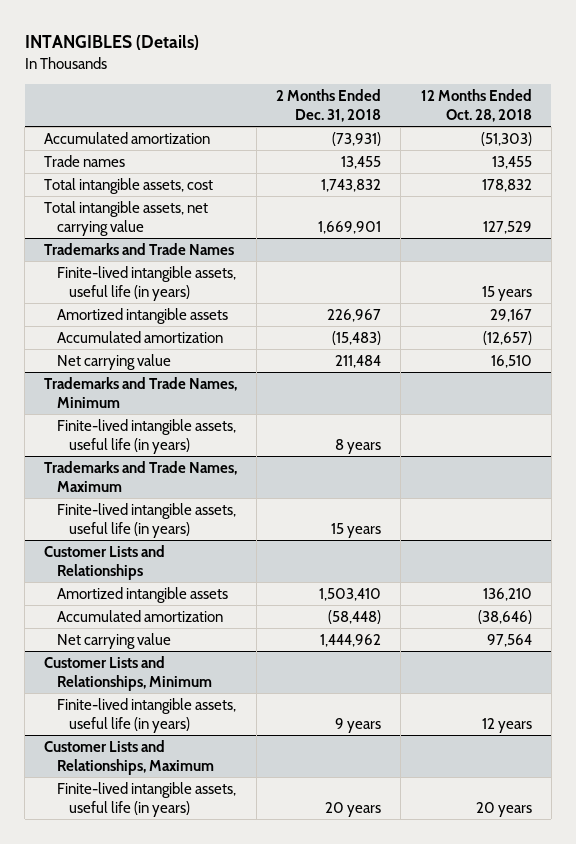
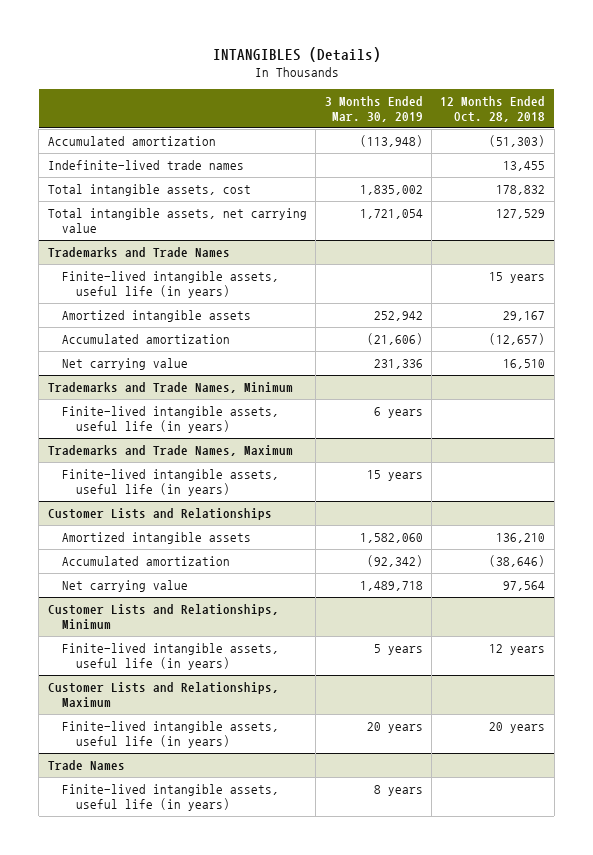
[276,89,382,122] 2 Months Ended Dec. 31, 2018 -> none
none -> [324,96,423,123] 3 Months Ended Mar. 30, 2019
[44,154,126,167] Trade names -> [47,159,244,170] Indefinite-lived trade names
none -> [47,759,125,770] Trade Names
none -> [61,783,279,812] Finite-lived intangible assets, useful life (in years)

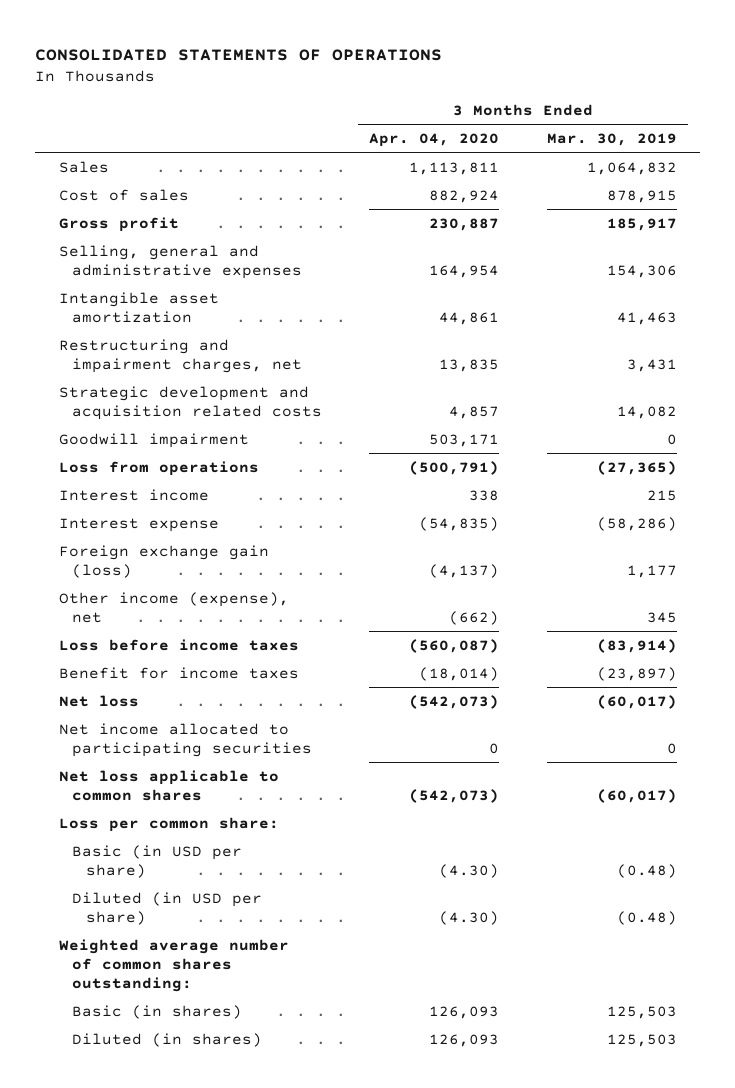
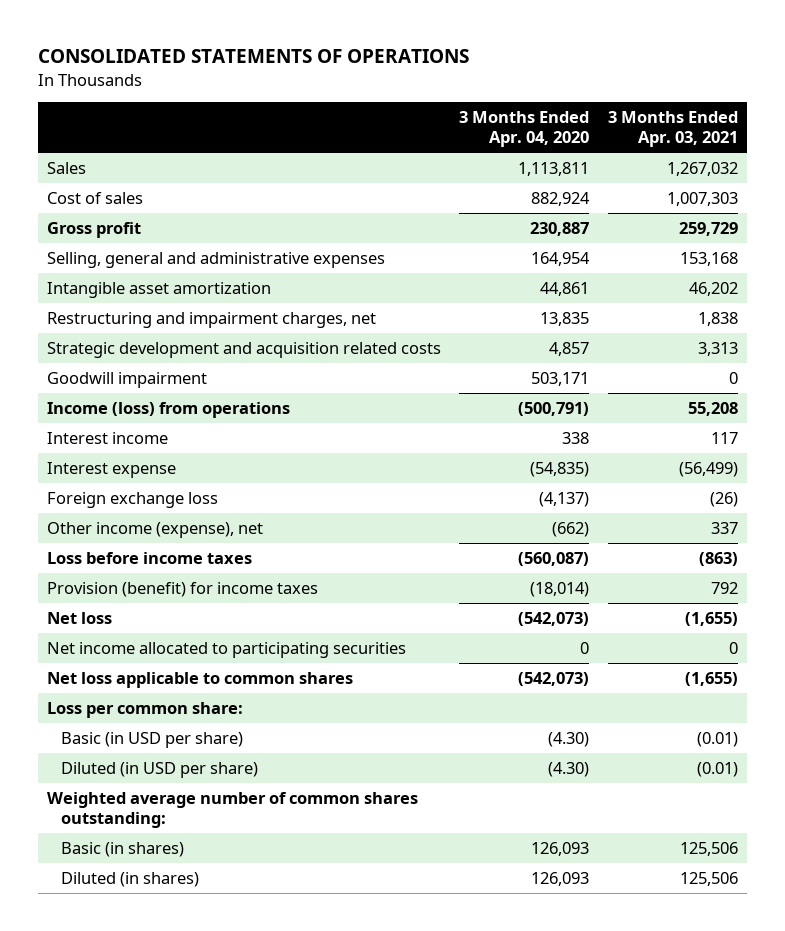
[546,132,677,146] Mar. 30, 2019 -> none
none -> [607,111,738,148] 3 Months Ended Apr. 03, 2021
[58,460,259,476] Loss from operations -> [46,401,290,418] Income (loss) from operations
[58,544,269,578] Foreign exchange gain (loss) -> [46,491,218,508] Foreign exchange loss
[58,666,299,679] Benefit for income taxes -> [46,581,318,597] Provision (benefit) for income taxes

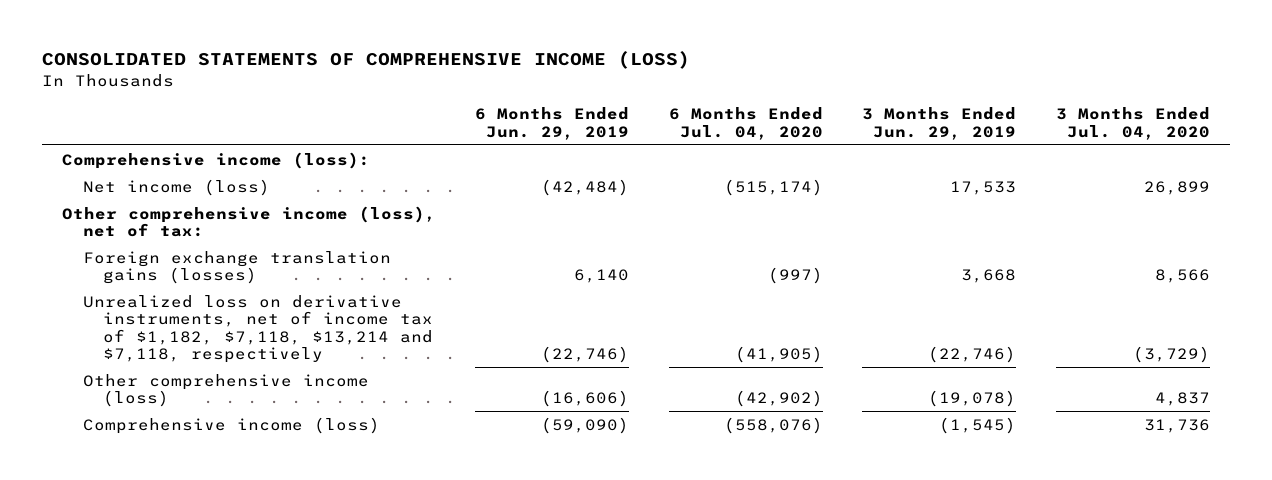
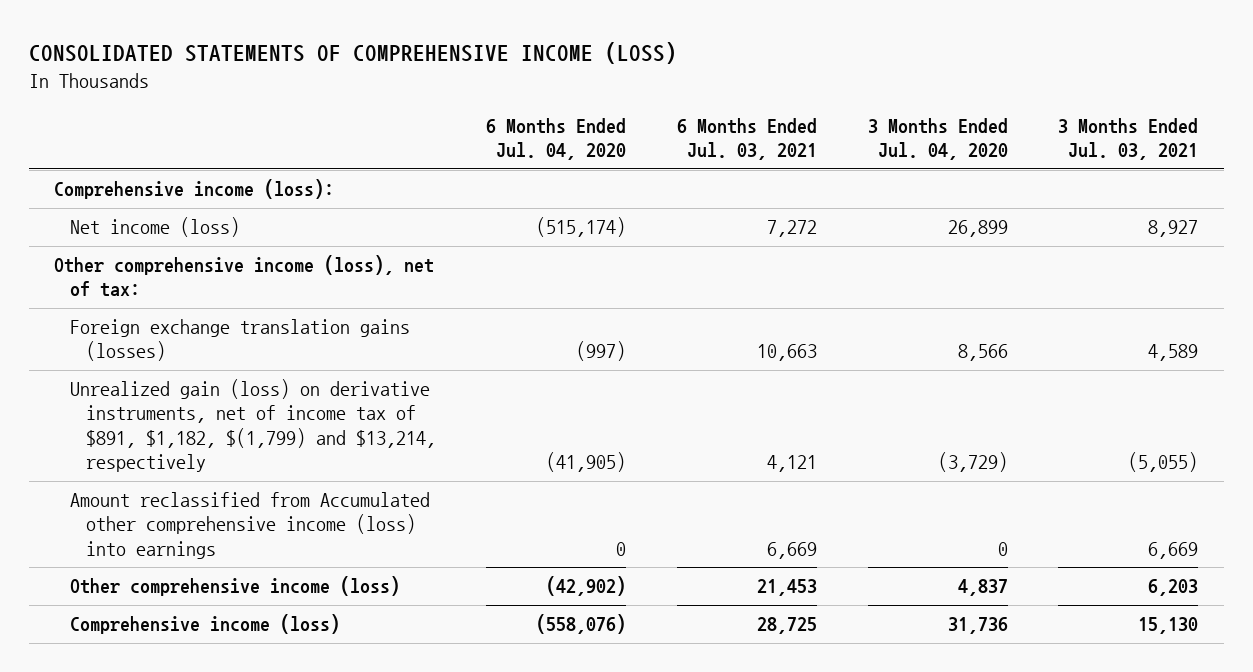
[475,107,630,140] 6 Months Ended Jun. 29, 2019 -> none
[862,107,1017,140] 3 Months Ended Jun. 29, 2019 -> none
none -> [676,117,817,161] 6 Months Ended Jul. 03, 2021
none -> [1058,117,1199,161] 3 Months Ended Jul. 03, 2021
[82,294,434,364] Unrealized loss on derivative instruments, net of income tax of $1,182, $7,118, $13,214 and $7,118, respectively -> [69,379,436,473] Unrealized gain (loss) on derivative instruments, net of income tax of $891, $1,182, $(1,799) and $13,214, respectively
none -> [69,492,430,559] Amount reclassified from Accumulated other comprehensive income (loss) into earnings

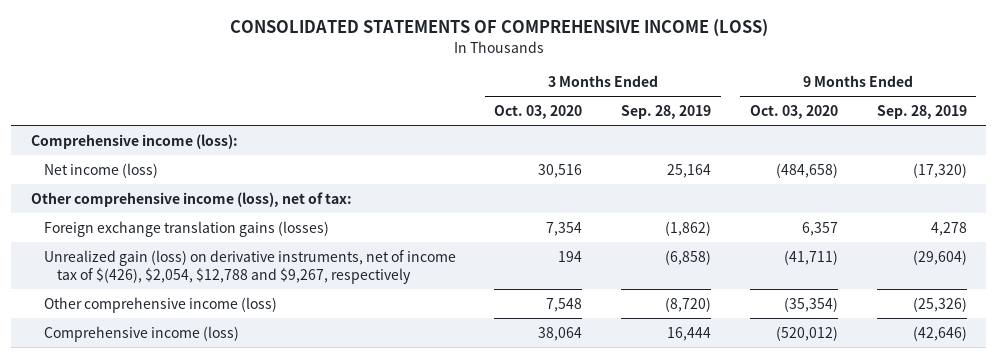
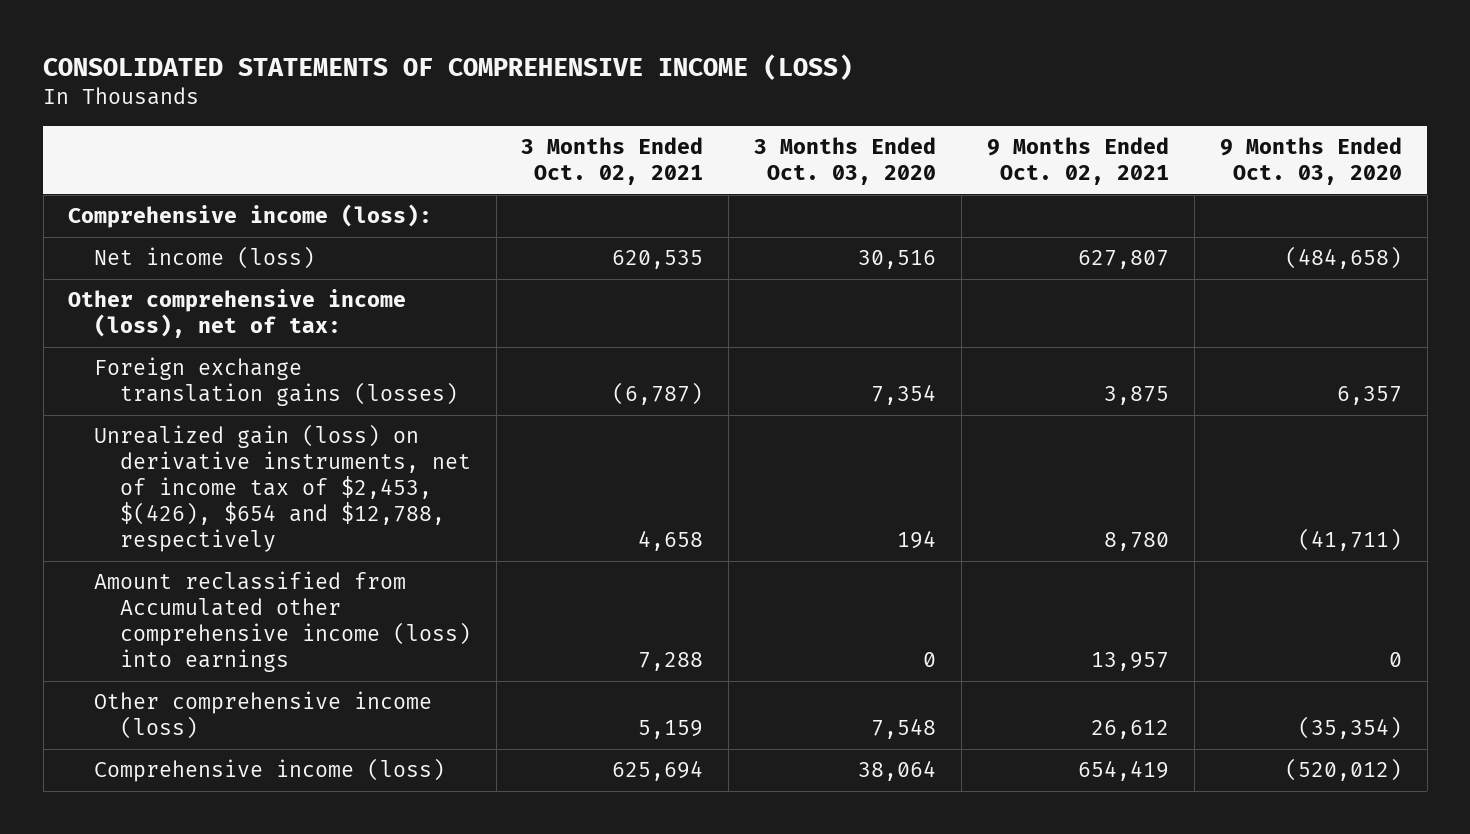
[621,104,712,119] Sep. 28, 2019 -> none
[876,104,967,119] Sep. 28, 2019 -> none
none -> [521,137,704,185] 3 Months Ended Oct. 02, 2021
none -> [986,137,1169,185] 9 Months Ended Oct. 02, 2021
[43,249,456,284] Unrealized gain (loss) on derivative instruments, net of income tax of $(426), $2,054, $12,788 and $9,267, respectively -> [94,424,471,553] Unrealized gain (loss) on derivative instruments, net of income tax of $2,453, $(426), $654 and $12,788, respectively
none -> [94,571,471,673] Amount reclassified from Accumulated other comprehensive income (loss) into earnings

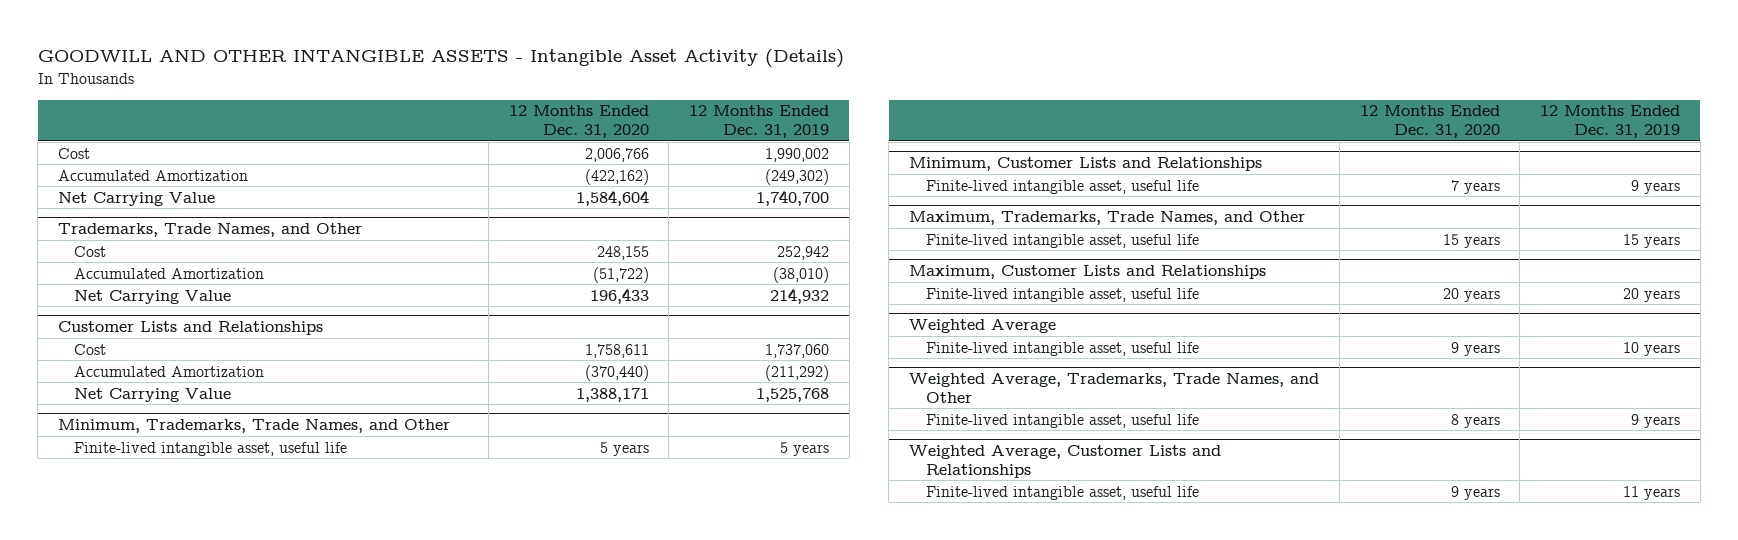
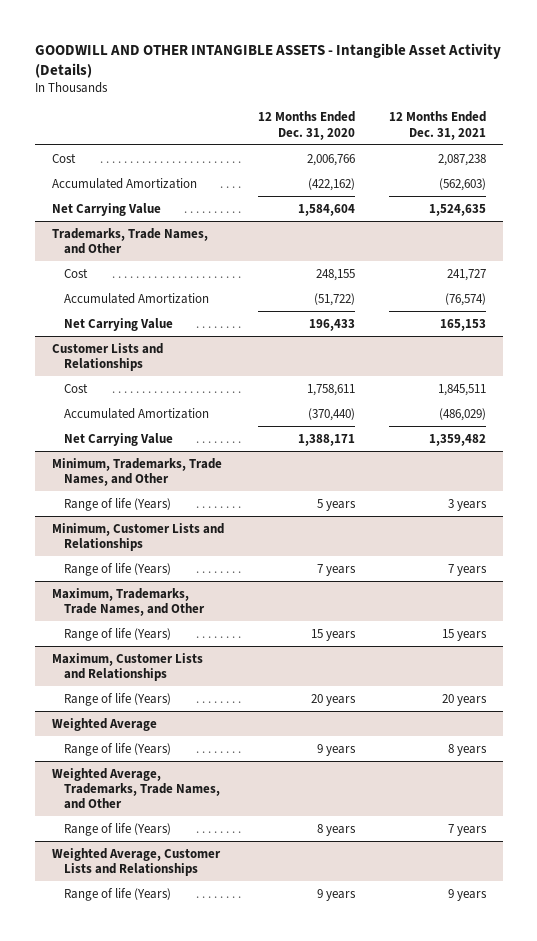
[689,105,830,138] 12 Months Ended Dec. 31, 2019 -> none
none -> [388,111,486,140] 12 Months Ended Dec. 31, 2021
[74,441,348,456] Finite-lived intangible asset, useful life -> [63,497,171,511] Range of life (Years)
[925,179,1199,194] Finite-lived intangible asset, useful life -> [63,562,171,576] Range of life (Years)
[925,233,1199,248] Finite-lived intangible asset, useful life -> [63,627,171,641] Range of life (Years)
[925,287,1199,302] Finite-lived intangible asset, useful life -> [63,692,171,706] Range of life (Years)
[925,341,1199,356] Finite-lived intangible asset, useful life -> [63,742,171,756] Range of life (Years)
[925,413,1199,428] Finite-lived intangible asset, useful life -> [63,822,171,836] Range of life (Years)
[925,485,1199,500] Finite-lived intangible asset, useful life -> [63,887,171,901] Range of life (Years)

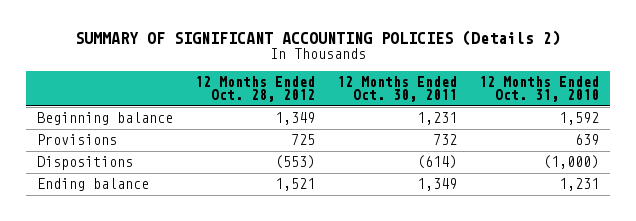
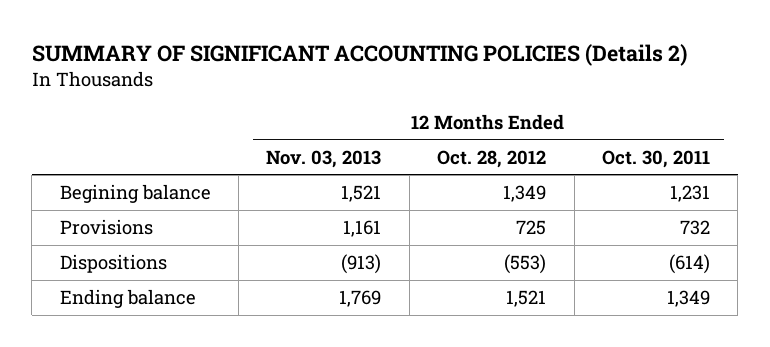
[478,75,599,103] 12 Months Ended Oct. 31, 2010 -> none
none -> [266,149,382,168] Nov. 03, 2013
[36,112,173,126] Beginning balance -> [59,184,211,204] Begining balance

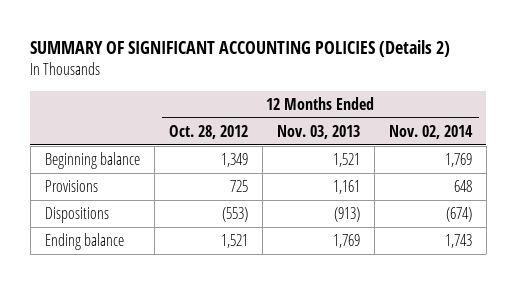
[601,149,710,168] Oct. 30, 2011 -> none
none -> [388,124,473,139] Nov. 02, 2014
[59,184,211,204] Begining balance -> [44,152,140,170] Beginning balance

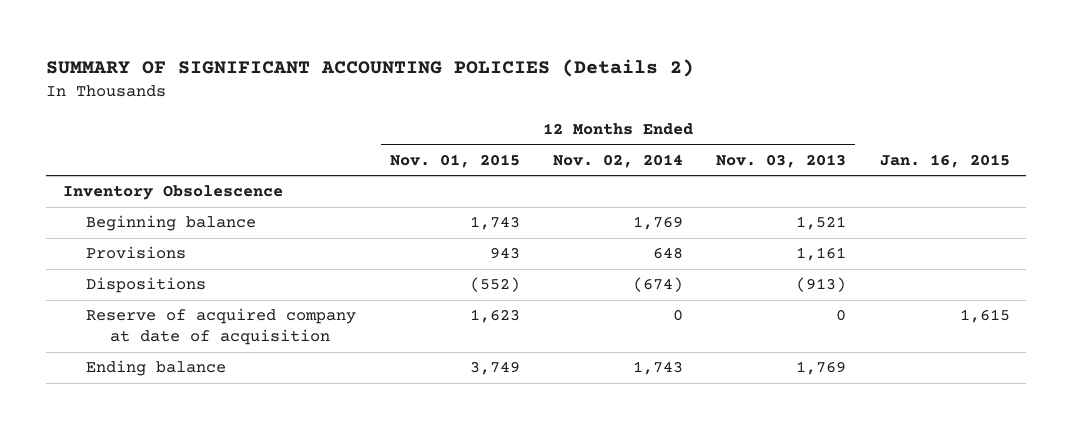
[168,124,248,139] Oct. 28, 2012 -> none
none -> [389,153,520,168] Nov. 01, 2015
none -> [879,153,1010,168] Jan. 16, 2015
none -> [63,185,284,201] Inventory Obsolescence
none -> [86,308,357,346] Reserve of acquired company at date of acquisition

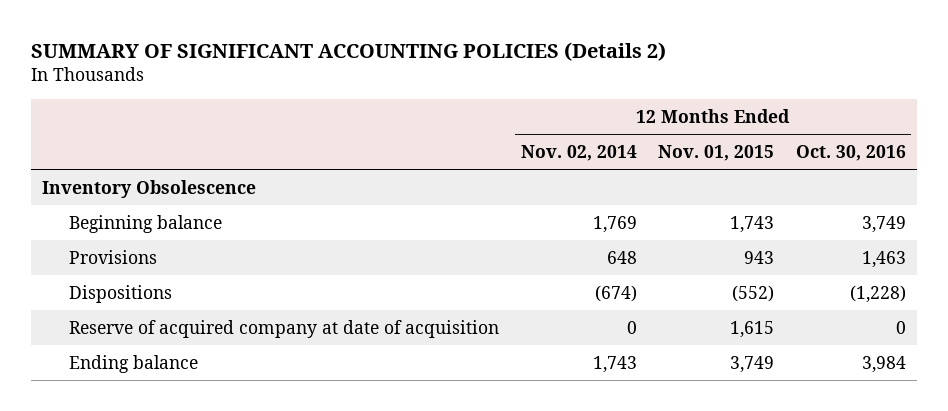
[716,153,847,168] Nov. 03, 2013 -> none
[879,153,1010,168] Jan. 16, 2015 -> none
none -> [795,145,906,162] Oct. 30, 2016
[469,309,520,324] 1,623 -> [730,320,775,338] 1,615

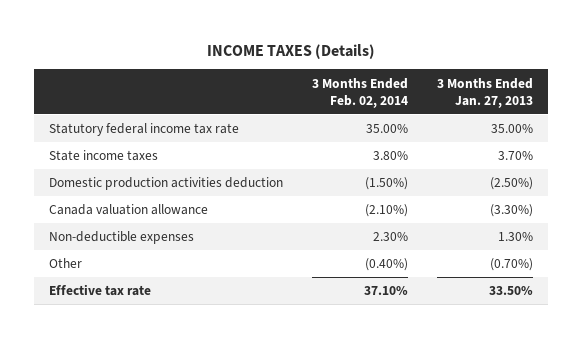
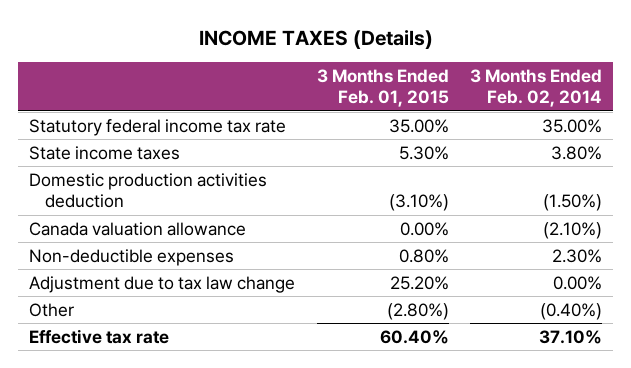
[437,77,534,108] 3 Months Ended Jan. 27, 2013 -> none
none -> [316,69,449,108] 3 Months Ended Feb. 01, 2015
none -> [28,275,295,293] Adjustment due to tax law change

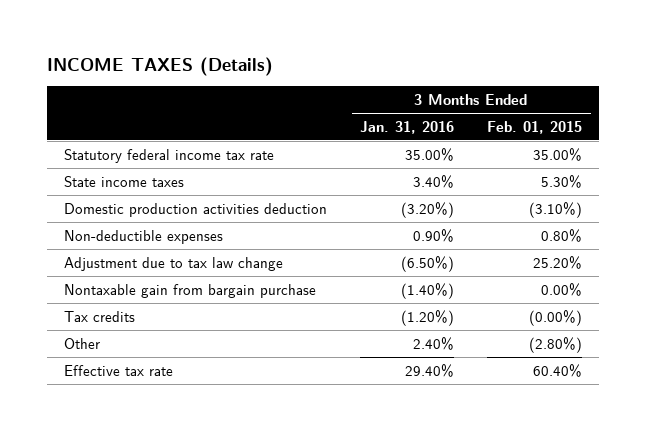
[470,69,603,108] 3 Months Ended Feb. 02, 2014 -> none
none -> [360,120,455,134] Jan. 31, 2016
[28,221,246,236] Canada valuation allowance -> none
none -> [64,283,317,298] Nontaxable gain from bargain purchase
none -> [64,310,136,322] Tax credits

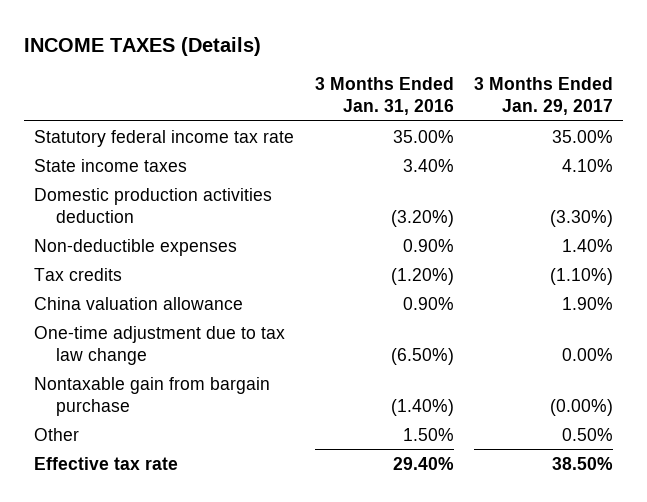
[487,120,583,134] Feb. 01, 2015 -> none
none -> [473,76,613,115] 3 Months Ended Jan. 29, 2017
[64,256,284,271] Adjustment due to tax law change -> none
none -> [34,296,244,310] China valuation allowance
none -> [34,325,286,365] One-time adjustment due to tax law change
[64,283,317,298] Nontaxable gain from bargain purchase -> [34,376,271,416] Nontaxable gain from bargain purchase
[413,336,455,350] 2.40% -> [402,427,454,441] 1.50%

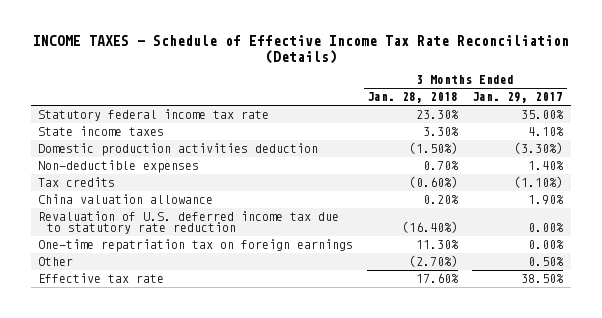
[24,36,262,56] INCOME TAXES (Details) -> [32,35,569,64] INCOME TAXES - Schedule of Effective Income Tax Rate Reconciliation (Details)
[314,76,454,115] 3 Months Ended Jan. 31, 2016 -> none
none -> [367,92,459,104] Jan. 28, 2018
[34,325,286,365] One-time adjustment due to tax law change -> none
[34,376,271,416] Nontaxable gain from bargain purchase -> none
none -> [38,211,340,235] Revaluation of U.S. deferred income tax due to statutory rate reduction
none -> [38,239,354,253] One-time repatriation tax on foreign earnings

